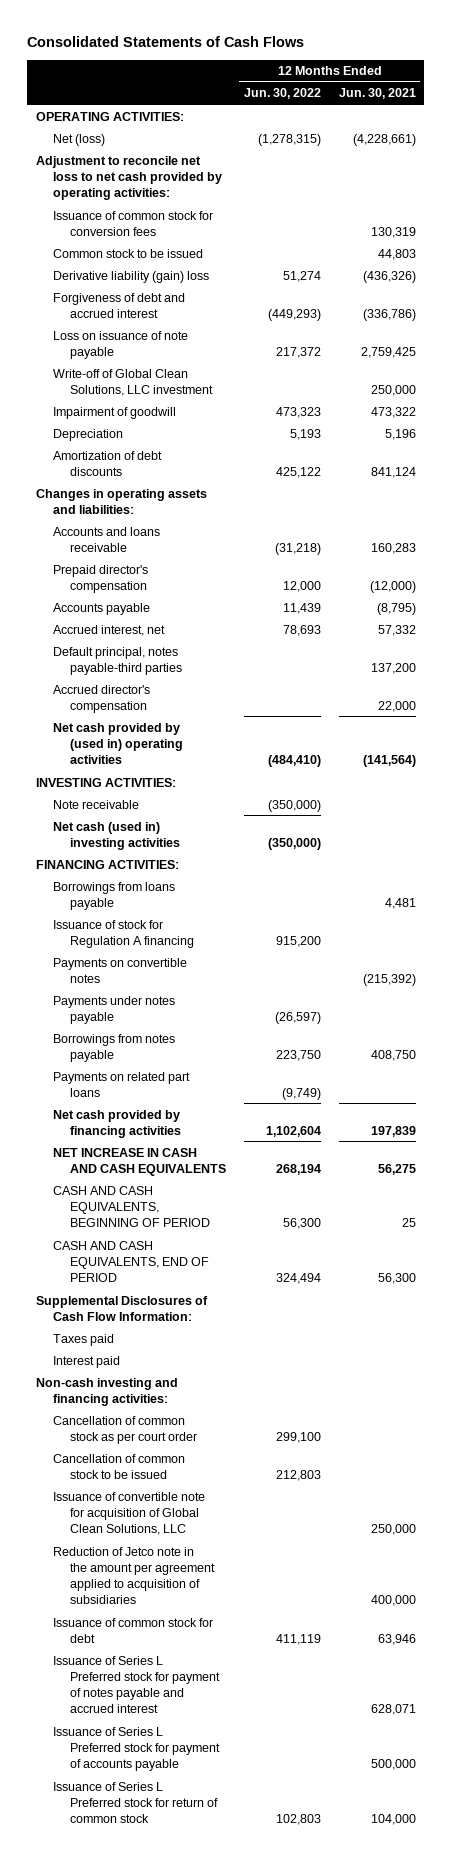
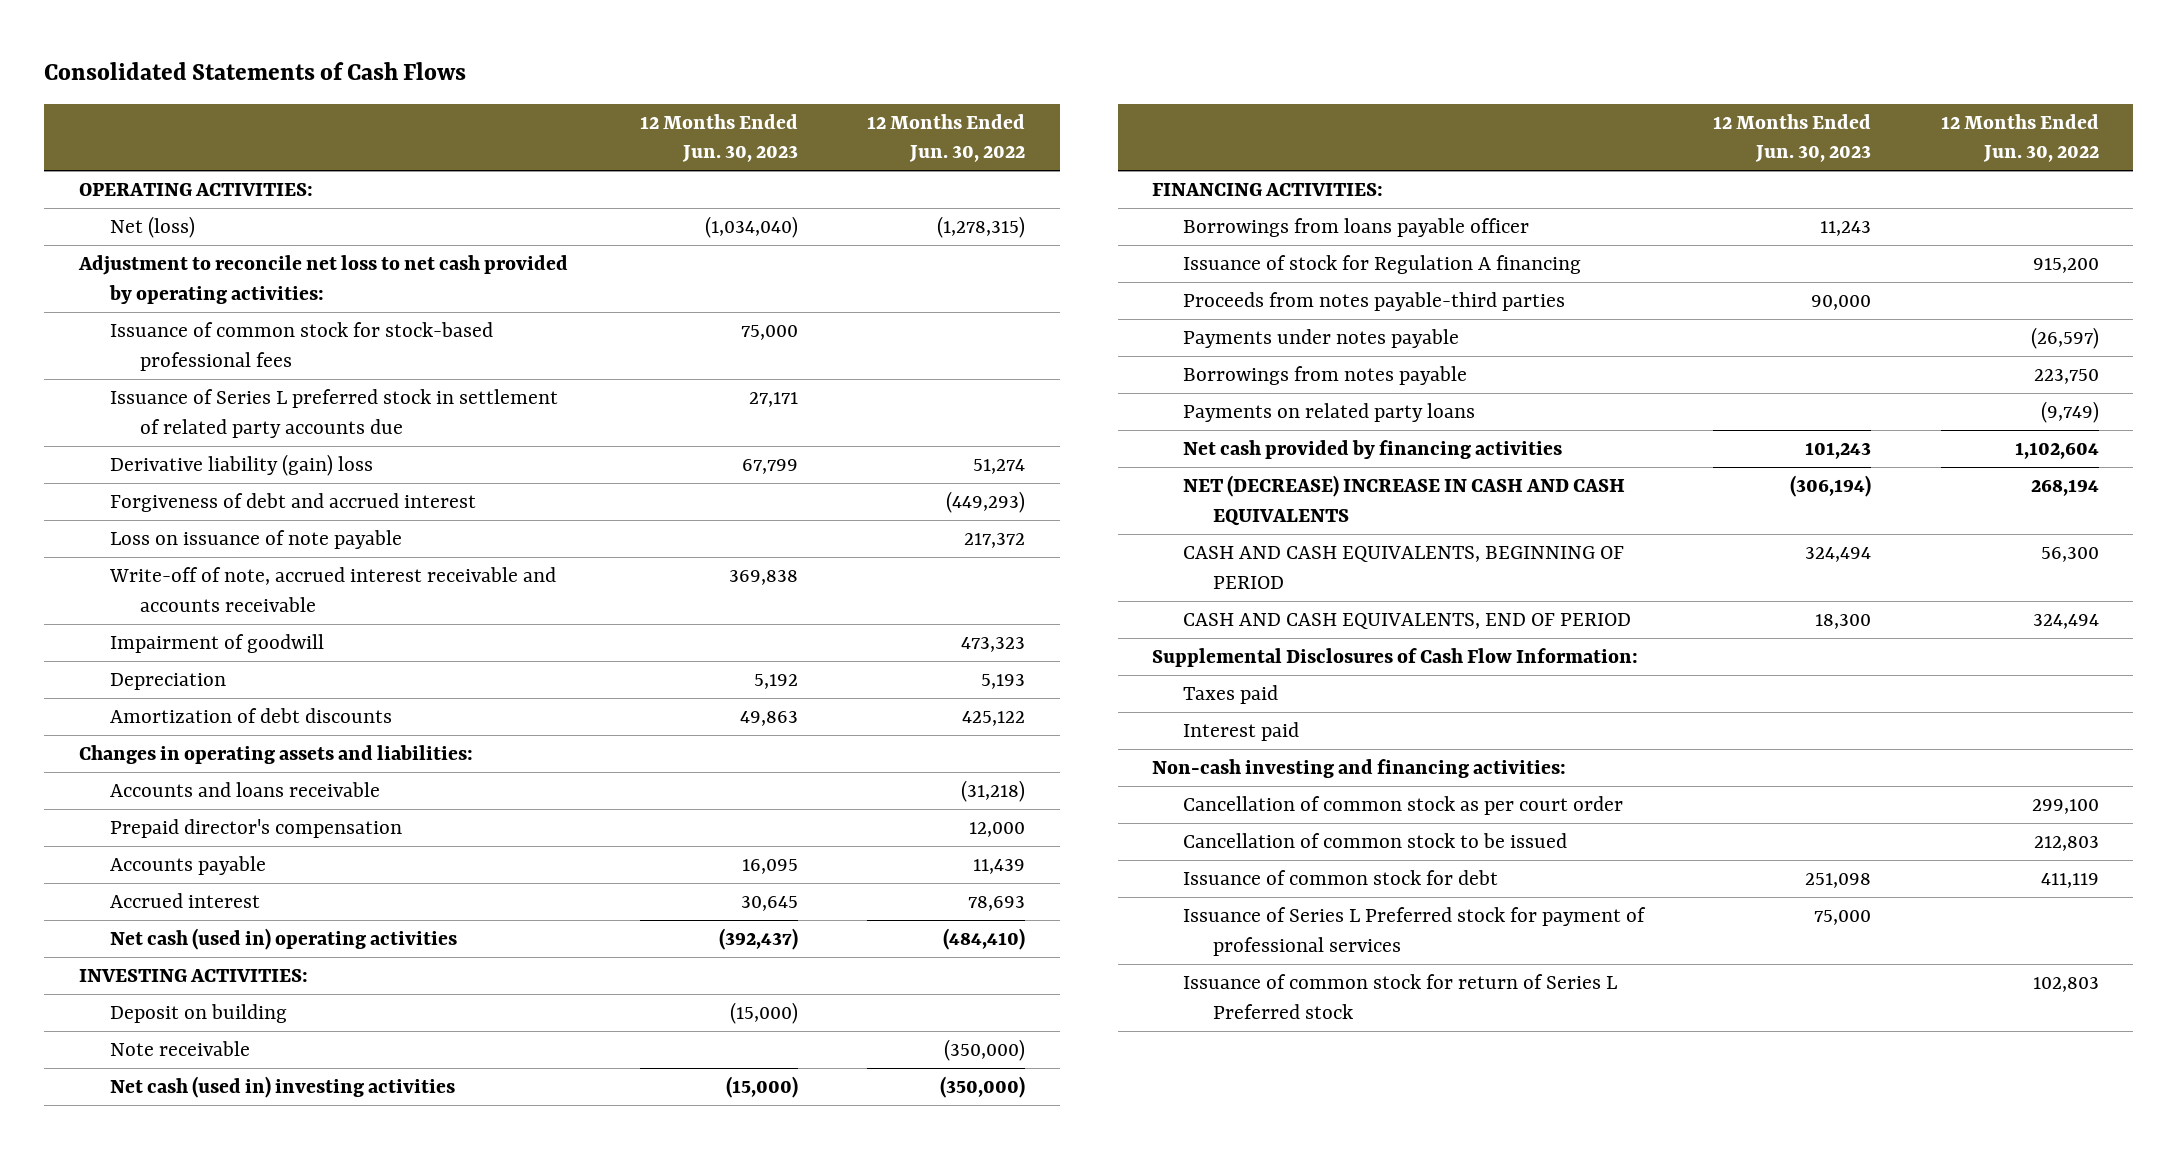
[338,88,416,100] Jun. 30, 2021 -> none
none -> [639,113,798,163] 12 Months Ended Jun. 30, 2023
[53,248,204,258] Common stock to be issued -> none
[53,210,214,236] Issuance of common stock for conversion fees -> [109,322,493,371] Issuance of common stock for stock-based professional fees
none -> [109,389,558,438] Issuance of Series L preferred stock in settlement of related party accounts due
[53,368,214,396] Write-off of Global Clean Solutions, LLC investment -> none
none -> [108,567,556,612] Write-off of note, accrued interest receivable and accounts receivable
[53,646,183,675] Default principal, notes payable-third parties -> none
[53,684,151,713] Accrued director's compensation -> none
[53,624,166,636] Accrued interest, net -> [109,893,260,909] Accrued interest
[53,722,184,764] Net cash provided by (used in) operating activities -> [109,928,457,951] Net cash (used in) operating activities
none -> [109,1004,287,1024] Deposit on building
[53,881,176,910] Borrowings from loans payable -> [1182,218,1529,238] Borrowings from loans payable officer
[53,957,188,983] Payments on convertible notes -> none
none -> [1182,292,1565,312] Proceeds from notes payable-third parties
[53,1071,191,1097] Payments on related part loans -> [1182,403,1475,423] Payments on related party loans
[53,1147,227,1176] NET INCREASE IN CASH AND CASH EQUIVALENTS -> [1182,475,1625,526] NET (DECREASE) INCREASE IN CASH AND CASH EQUIVALENTS
[53,1491,206,1535] Issuance of convertible note for acquisition of Global Clean Solutions, LLC -> none
[53,1546,216,1605] Reduction of Jetco note in the amount per agreement applied to acquisition of subsidiaries -> none
[53,1726,221,1771] Issuance of Series L Preferred stock for payment of accounts payable -> none
[53,1655,221,1714] Issuance of Series L Preferred stock for payment of notes payable and accrued interest -> [1182,907,1646,956] Issuance of Series L Preferred stock for payment of professional services
[53,1781,219,1823] Issuance of Series L Preferred stock for return of common stock -> [1182,974,1617,1019] Issuance of common stock for return of Series L Preferred stock

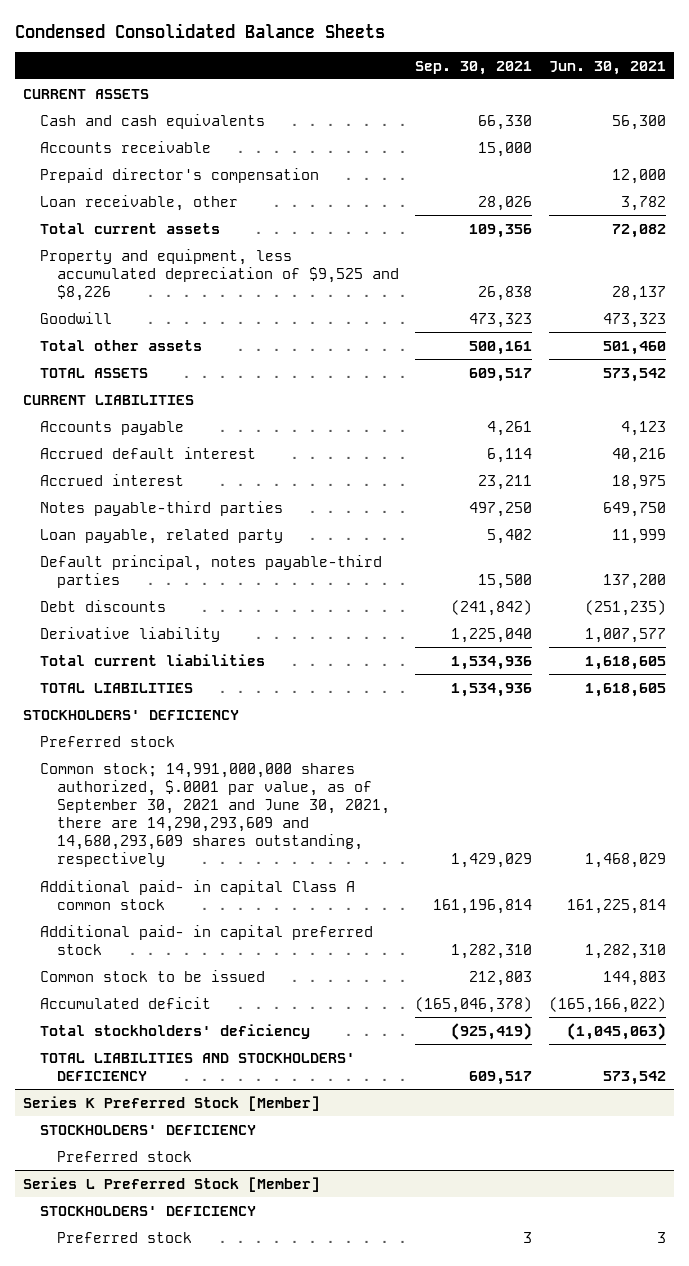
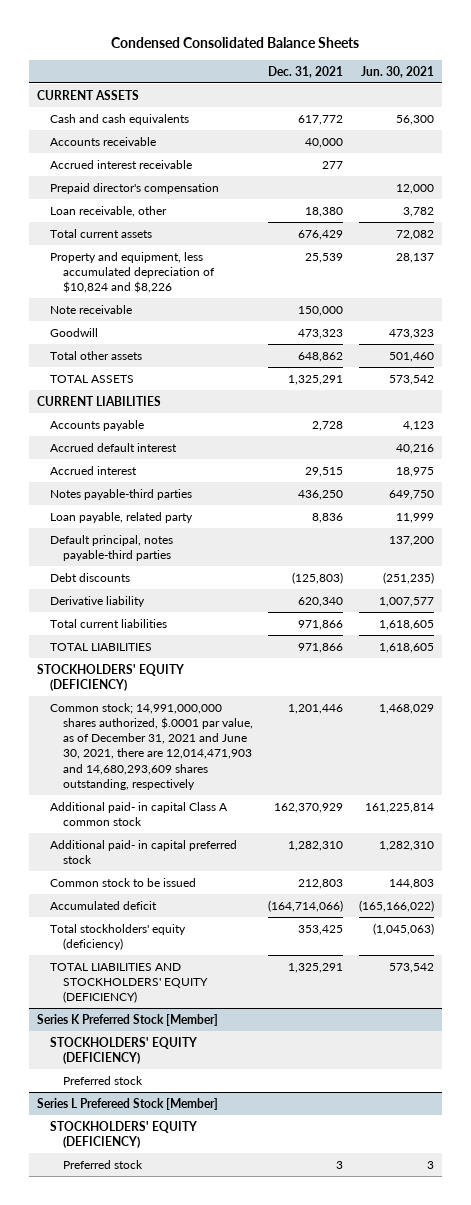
[415,60,533,75] Sep. 30, 2021 -> none
none -> [268,65,344,78] Dec. 31, 2021
none -> [49,159,192,169] Accrued interest receivable
[39,248,399,301] Property and equipment, less accumulated depreciation of $9,525 and $8,226 -> [49,251,215,294] Property and equipment, less accumulated depreciation of $10,824 and $8,226
none -> [49,304,132,314] Note receivable
[39,735,175,747] Preferred stock -> none
[23,709,240,720] STOCKHOLDERS' DEFICIENCY -> [37,663,185,691] STOCKHOLDERS' EQUITY (DEFICIENCY)
[39,762,390,868] Common stock; 14,991,000,000 shares authorized, $.0001 par value, as of September 30, 2021 and June 30, 2021, there are 14,290,293,609 and 14,680,293,609 shares outstanding, respectively -> [49,702,253,790] Common stock; 14,991,000,000 shares authorized, $.0001 par value, as of December 31, 2021 and June 30, 2021, there are 12,014,471,903 and 14,680,293,609 shares outstanding, respectively
[39,1023,310,1039] Total stockholders' deficiency -> [49,923,186,950] Total stockholders' equity (deficiency)
[39,1052,355,1081] TOTAL LIABILITIES AND STOCKHOLDERS' DEFICIENCY -> [49,962,208,1004] TOTAL LIABILITIES AND STOCKHOLDERS' EQUITY (DEFICIENCY)
[39,1124,256,1135] STOCKHOLDERS' DEFICIENCY -> [49,1036,197,1064] STOCKHOLDERS' EQUITY (DEFICIENCY)
[23,1176,321,1192] Series L Preferred Stock [Member] -> [37,1097,219,1110] Series L Prefereed Stock [Member]
[39,1205,256,1216] STOCKHOLDERS' DEFICIENCY -> [49,1120,197,1148] STOCKHOLDERS' EQUITY (DEFICIENCY)

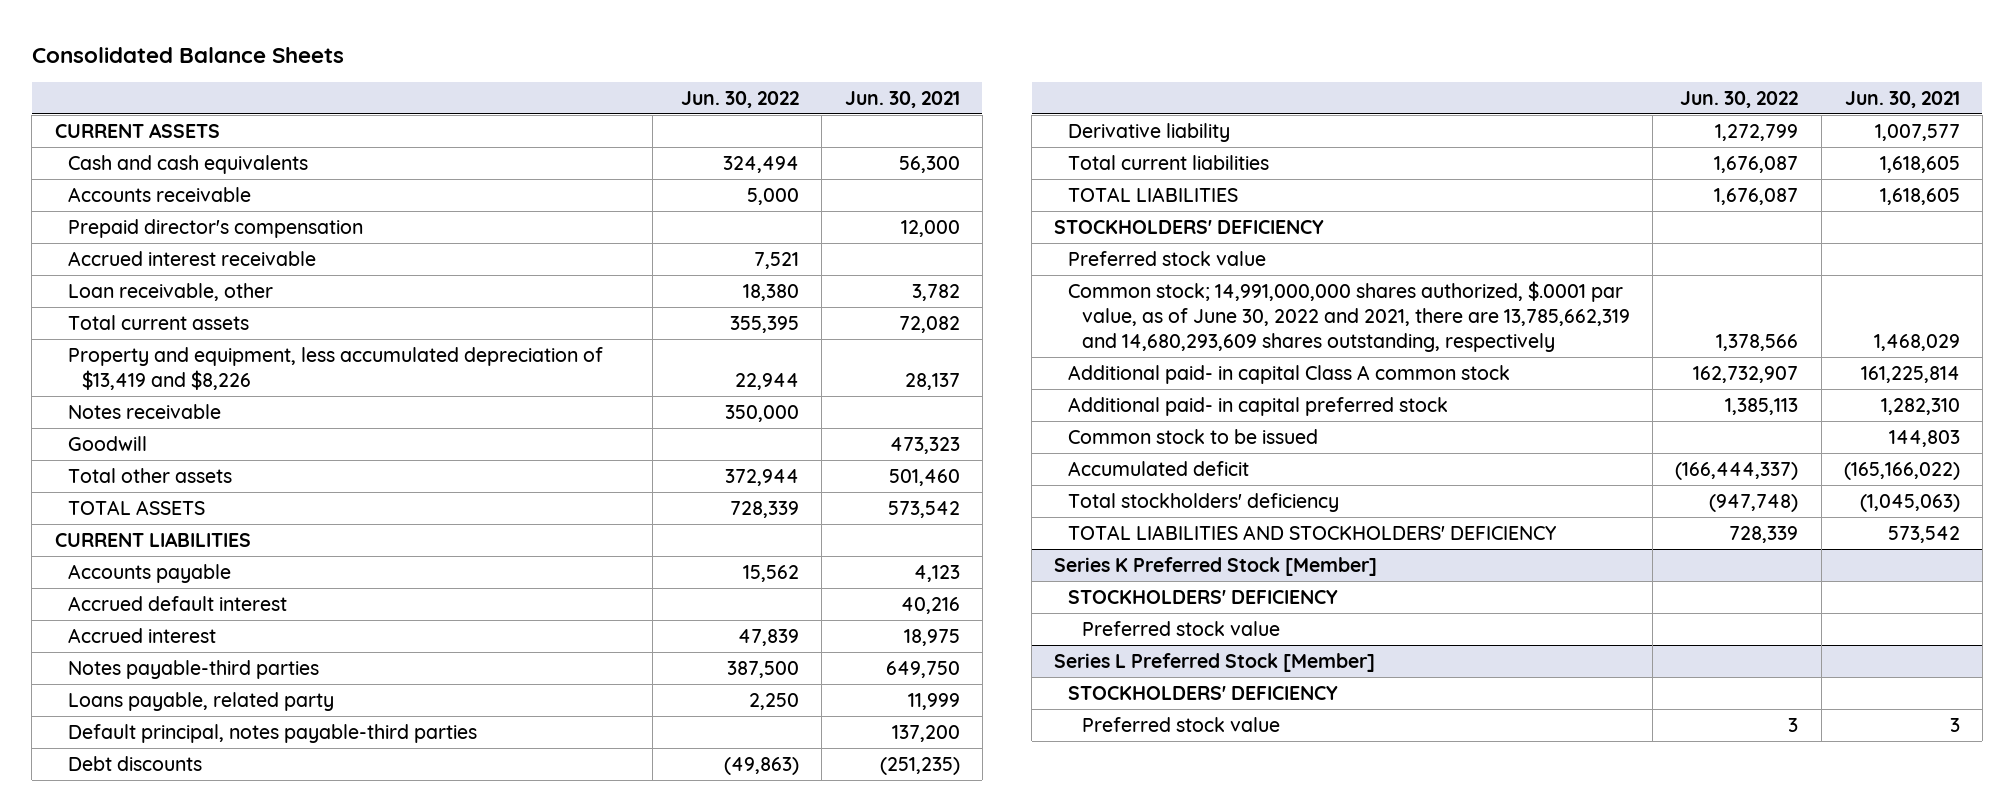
[111,37,360,49] Condensed Consolidated Balance Sheets -> [31,46,344,63] Consolidated Balance Sheets
[268,65,344,78] Dec. 31, 2021 -> none
none -> [680,91,799,109] Jun. 30, 2022
[49,159,192,169] Accrued interest receivable -> [68,250,317,266] Accrued interest receivable
[49,251,215,294] Property and equipment, less accumulated depreciation of $10,824 and $8,226 -> [68,346,604,391] Property and equipment, less accumulated depreciation of $13,419 and $8,226
[49,304,132,314] Note receivable -> [68,403,222,419] Notes receivable
[49,511,193,523] Loan payable, related party -> [68,691,335,711] Loans payable, related party
[37,663,185,691] STOCKHOLDERS' EQUITY (DEFICIENCY) -> [1054,219,1325,234] STOCKHOLDERS' DEFICIENCY
none -> [1068,250,1267,266] Preferred stock value
[49,702,253,790] Common stock; 14,991,000,000 shares authorized, $.0001 par value, as of December 31, 2021 and June 30, 2021, there are 12,014,471,903 and 14,680,293,609 shares outstanding, respectively -> [1068,280,1631,353] Common stock; 14,991,000,000 shares authorized, $.0001 par value, as of June 30, 2022 and 2021, there are 13,785,662,319 and 14,680,293,609 shares outstanding, respectively
[49,923,186,950] Total stockholders' equity (deficiency) -> [1068,492,1340,512] Total stockholders' deficiency
[49,962,208,1004] TOTAL LIABILITIES AND STOCKHOLDERS' EQUITY (DEFICIENCY) -> [1068,524,1557,540] TOTAL LIABILITIES AND STOCKHOLDERS' DEFICIENCY
[49,1036,197,1064] STOCKHOLDERS' EQUITY (DEFICIENCY) -> [1068,589,1339,604] STOCKHOLDERS' DEFICIENCY
[62,1075,143,1085] Preferred stock -> [1082,620,1281,636] Preferred stock value
[37,1097,219,1110] Series L Prefereed Stock [Member] -> [1054,652,1376,672] Series L Preferred Stock [Member]
[49,1120,197,1148] STOCKHOLDERS' EQUITY (DEFICIENCY) -> [1068,685,1339,700] STOCKHOLDERS' DEFICIENCY
[62,1159,143,1169] Preferred stock -> [1082,716,1281,732] Preferred stock value

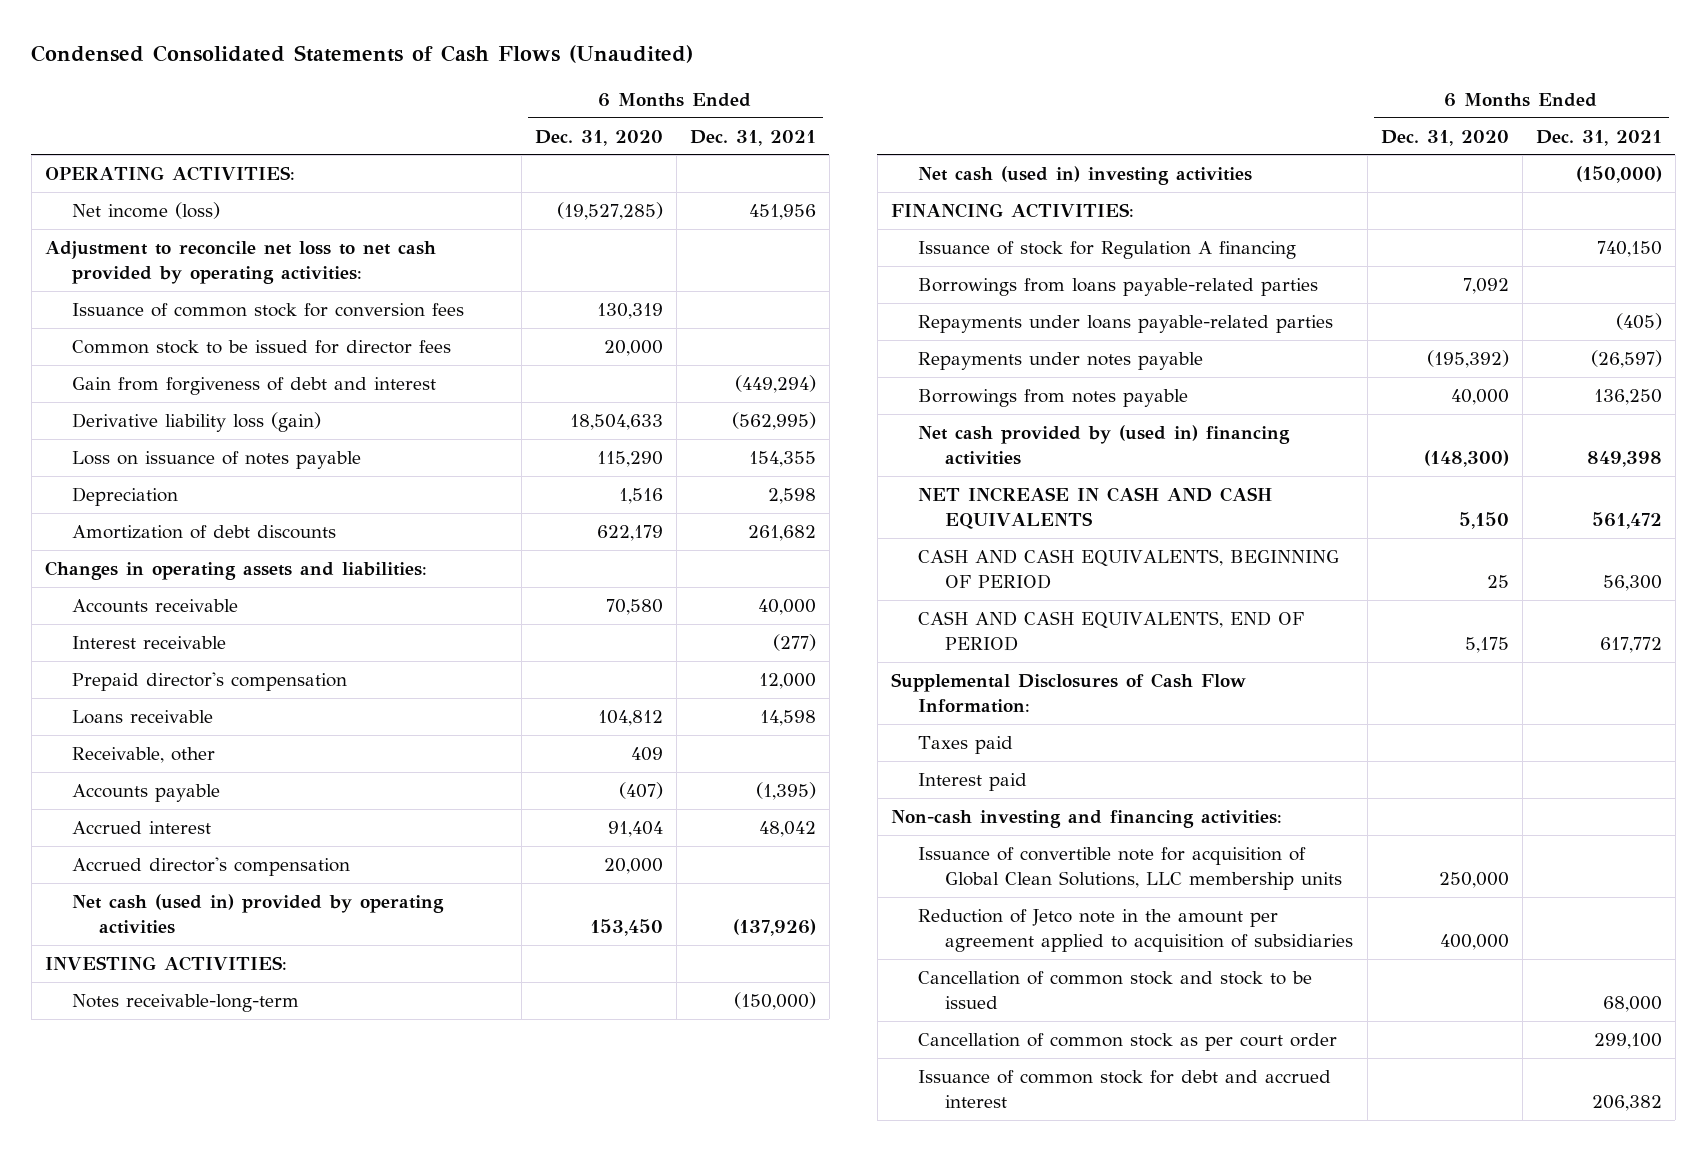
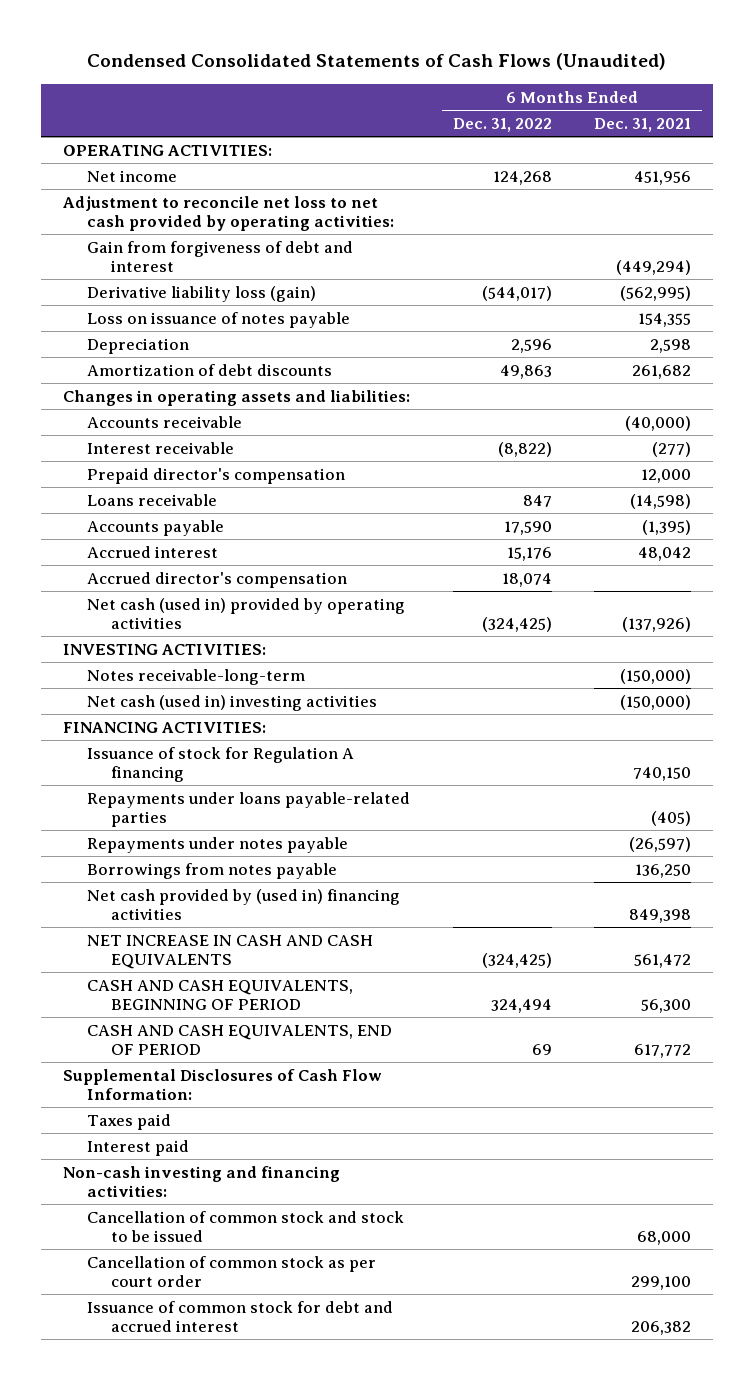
[534,129,663,146] Dec. 31, 2020 -> none
none -> [452,117,552,132] Dec. 31, 2022
[72,202,221,220] Net income (loss) -> [86,169,177,182] Net income
[72,303,465,318] Issuance of common stock for conversion fees -> none
[72,340,452,355] Common stock to be issued for director fees -> none
[757,599,816,616] 40,000 -> [625,415,692,431] (40,000)
[72,747,216,764] Receivable, other -> none
[759,710,816,727] 14,598 -> [630,493,692,509] (14,598)
[918,278,1319,297] Borrowings from loans payable-related parties -> none
[918,847,1343,890] Issuance of convertible note for acquisition of Global Clean Solutions, LLC membership units -> none
[918,909,1354,952] Reduction of Jetco note in the amount per agreement applied to acquisition of subsidiaries -> none

